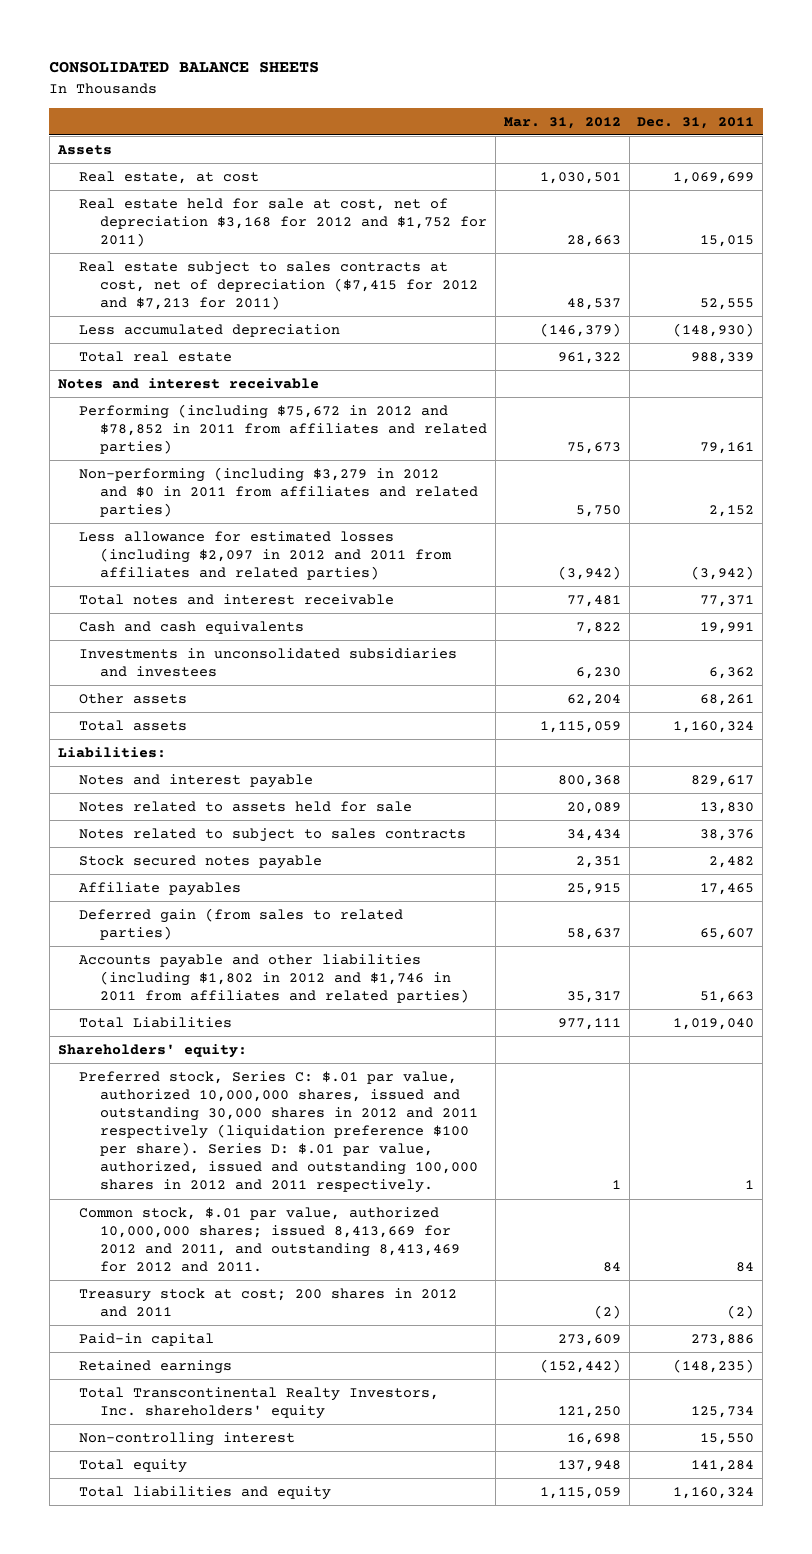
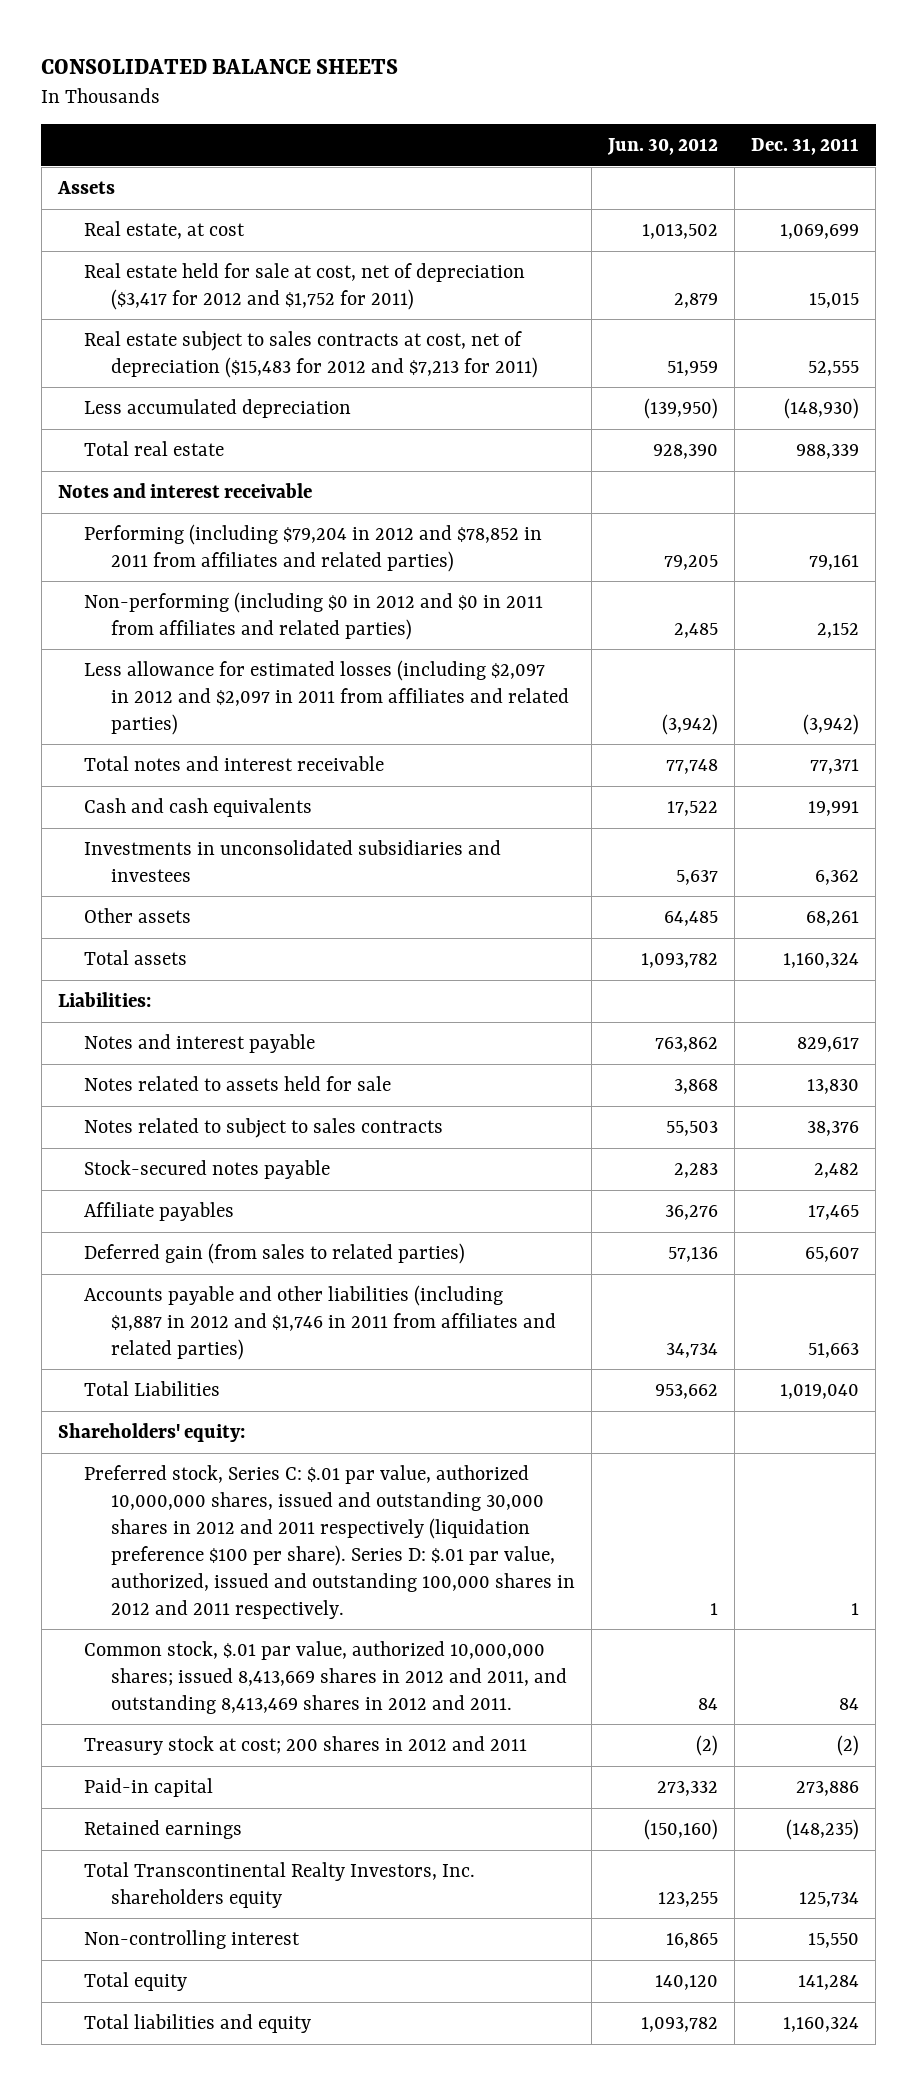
[503,116,621,129] Mar. 31, 2012 -> none
none -> [607,138,719,156] Jun. 30, 2012
[78,197,487,248] Real estate held for sale at cost, net of depreciation $3,168 for 2012 and $1,752 for 2011) -> [84,262,526,310] Real estate held for sale at cost, net of depreciation ($3,417 for 2012 and $1,752 for 2011)
[78,260,478,311] Real estate subject to sales contracts at cost, net of depreciation ($7,415 for 2012 and $7,213 for 2011) -> [84,330,539,378] Real estate subject to sales contracts at cost, net of depreciation ($15,483 for 2012 and $7,213 for 2011)
[78,403,487,455] Performing (including $75,672 in 2012 and $78,852 in 2011 from affiliates and related parties) -> [84,523,543,572] Performing (including $79,204 in 2012 and $78,852 in 2011 from affiliates and related parties)
[78,466,478,518] Non-performing (including $3,279 in 2012 and $0 in 2011 from affiliates and related parties) -> [84,591,544,640] Non-performing (including $0 in 2012 and $0 in 2011 from affiliates and related parties)
[78,530,452,581] Less allowance for estimated losses (including $2,097 in 2012 and 2011 from affiliates and related parties) -> [84,659,570,735] Less allowance for estimated losses (including $2,097 in 2012 and $2,097 in 2011 from affiliates and related parties)
[78,854,322,869] Stock secured notes payable -> [84,1159,331,1179] Stock-secured notes payable
[78,953,469,1004] Accounts payable and other liabilities (including $1,802 in 2012 and $1,746 in 2011 from affiliates and related parties) -> [84,1284,557,1360] Accounts payable and other liabilities (including $1,887 in 2012 and $1,746 in 2011 from affiliates and related parties)
[78,1206,460,1273] Common stock, $.01 par value, authorized 10,000,000 shares; issued 8,413,669 for 2012 and 2011, and outstanding 8,413,469 for 2012 and 2011. -> [84,1640,568,1714] Common stock, $.01 par value, authorized 10,000,000 shares; issued 8,413,669 shares in 2012 and 2011, and outstanding 8,413,469 shares in 2012 and 2011.
[78,1386,439,1419] Total Transcontinental Realty Investors, Inc. shareholders' equity -> [84,1861,476,1908] Total Transcontinental Realty Investors, Inc. shareholders equity

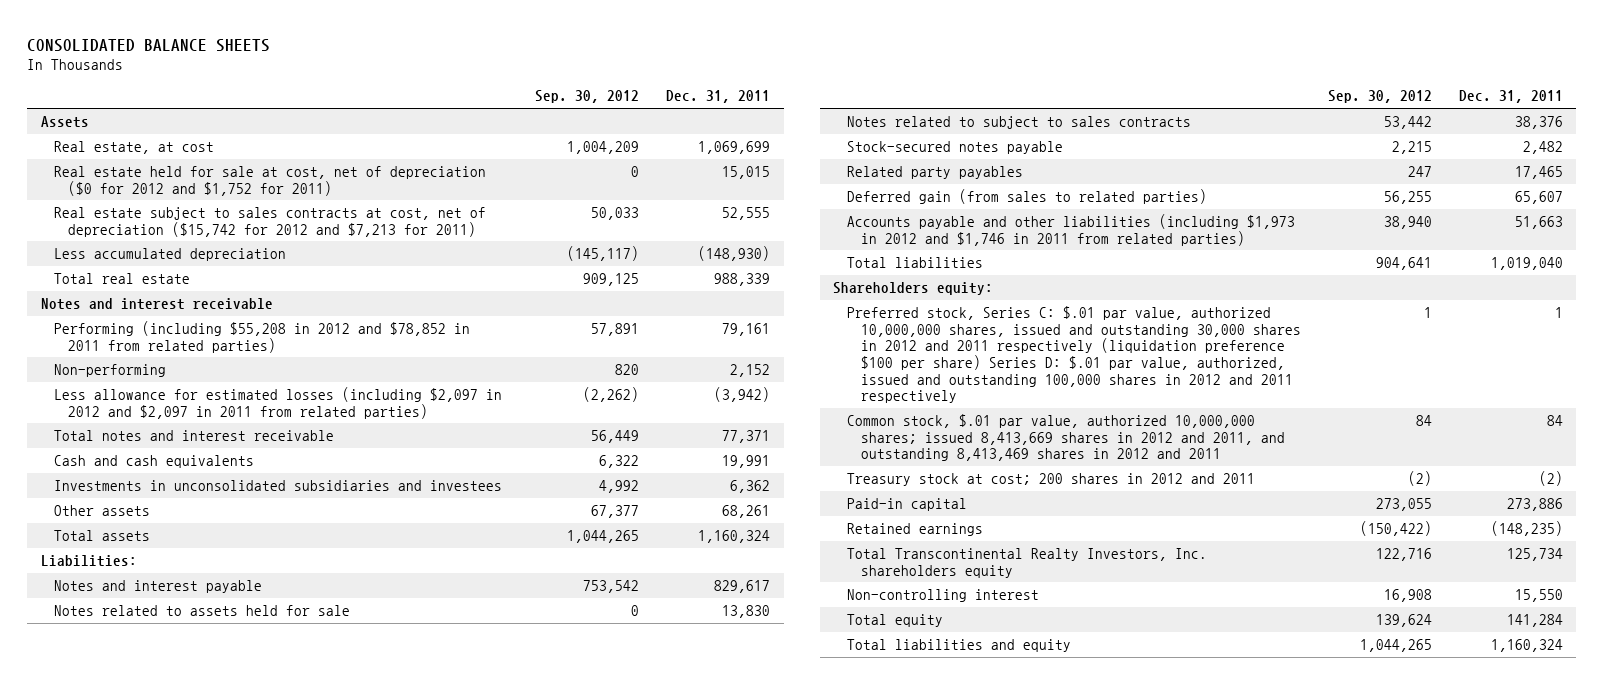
[607,138,719,156] Jun. 30, 2012 -> none
none -> [535,90,640,104] Sep. 30, 2012
[84,262,526,310] Real estate held for sale at cost, net of depreciation ($3,417 for 2012 and $1,752 for 2011) -> [54,165,487,196] Real estate held for sale at cost, net of depreciation ($0 for 2012 and $1,752 for 2011)
[84,330,539,378] Real estate subject to sales contracts at cost, net of depreciation ($15,483 for 2012 and $7,213 for 2011) -> [54,206,487,237] Real estate subject to sales contracts at cost, net of depreciation ($15,742 for 2012 and $7,213 for 2011)
[84,523,543,572] Performing (including $79,204 in 2012 and $78,852 in 2011 from affiliates and related parties) -> [54,320,471,353] Performing (including $55,208 in 2012 and $78,852 in 2011 from related parties)
[84,591,544,640] Non-performing (including $0 in 2012 and $0 in 2011 from affiliates and related parties) -> [54,363,167,377] Non-performing
[84,659,570,735] Less allowance for estimated losses (including $2,097 in 2012 and $2,097 in 2011 from affiliates and related parties) -> [54,386,503,419] Less allowance for estimated losses (including $2,097 in 2012 and $2,097 in 2011 from related parties)
[84,1201,235,1221] Affiliate payables -> [846,165,1023,179] Related party payables
[84,1284,557,1360] Accounts payable and other liabilities (including $1,887 in 2012 and $1,746 in 2011 from affiliates and related parties) -> [846,213,1295,246] Accounts payable and other liabilities (including $1,973 in 2012 and $1,746 in 2011 from related parties)
[84,1380,221,1396] Total Liabilities -> [846,256,983,268] Total liabilities
[57,1422,245,1442] Shareholders' equity: -> [833,281,994,295] Shareholders equity:
[84,1464,576,1619] Preferred stock, Series C: $.01 par value, authorized 10,000,000 shares, issued and outstanding 30,000 shares in 2012 and 2011 respectively (liquidation preference $100 per share). Series D: $.01 par value, authorized, issued and outstanding 100,000 shares in 2012 and 2011 respectively. -> [846,305,1301,404] Preferred stock, Series C: $.01 par value, authorized 10,000,000 shares, issued and outstanding 30,000 shares in 2012 and 2011 respectively (liquidation preference $100 per share) Series D: $.01 par value, authorized, issued and outstanding 100,000 shares in 2012 and 2011 respectively
[84,1640,568,1714] Common stock, $.01 par value, authorized 10,000,000 shares; issued 8,413,669 shares in 2012 and 2011, and outstanding 8,413,469 shares in 2012 and 2011. -> [846,413,1285,462] Common stock, $.01 par value, authorized 10,000,000 shares; issued 8,413,669 shares in 2012 and 2011, and outstanding 8,413,469 shares in 2012 and 2011

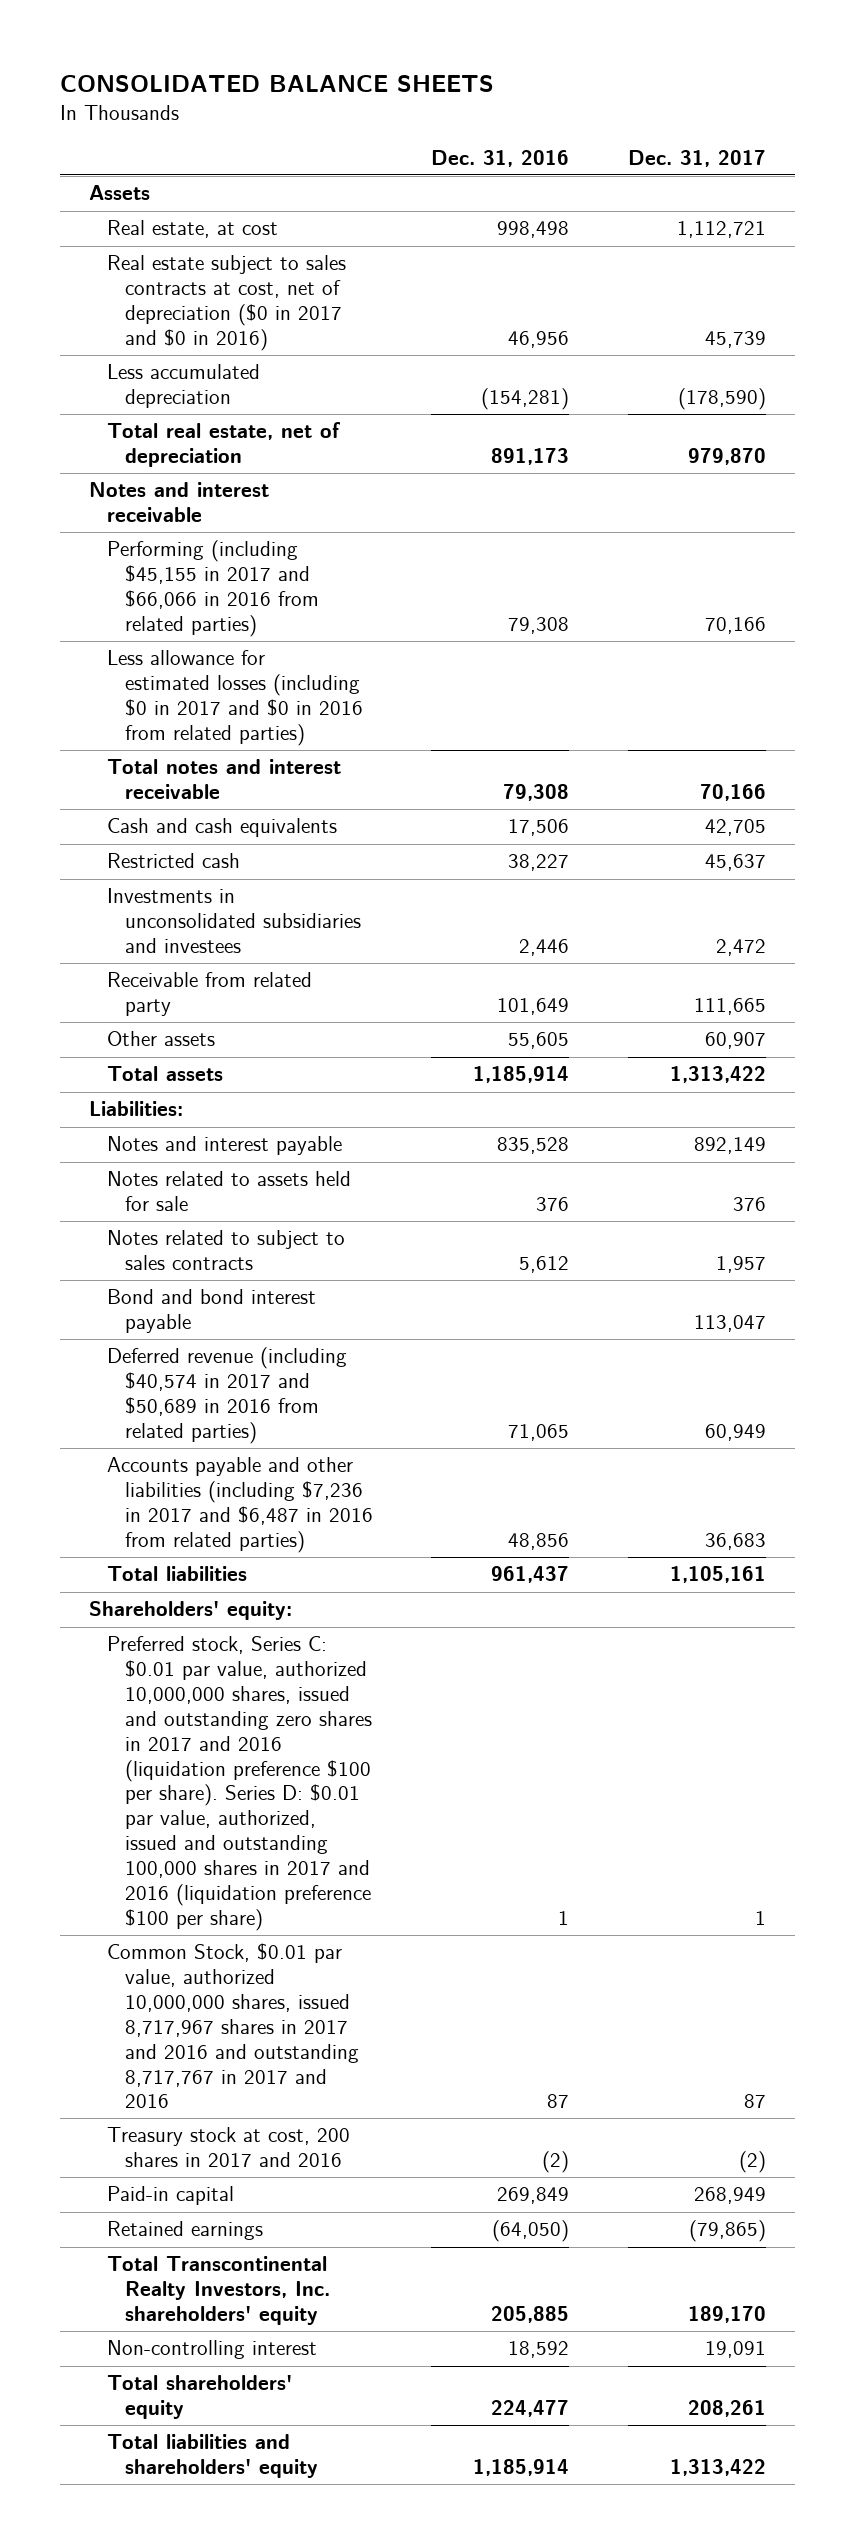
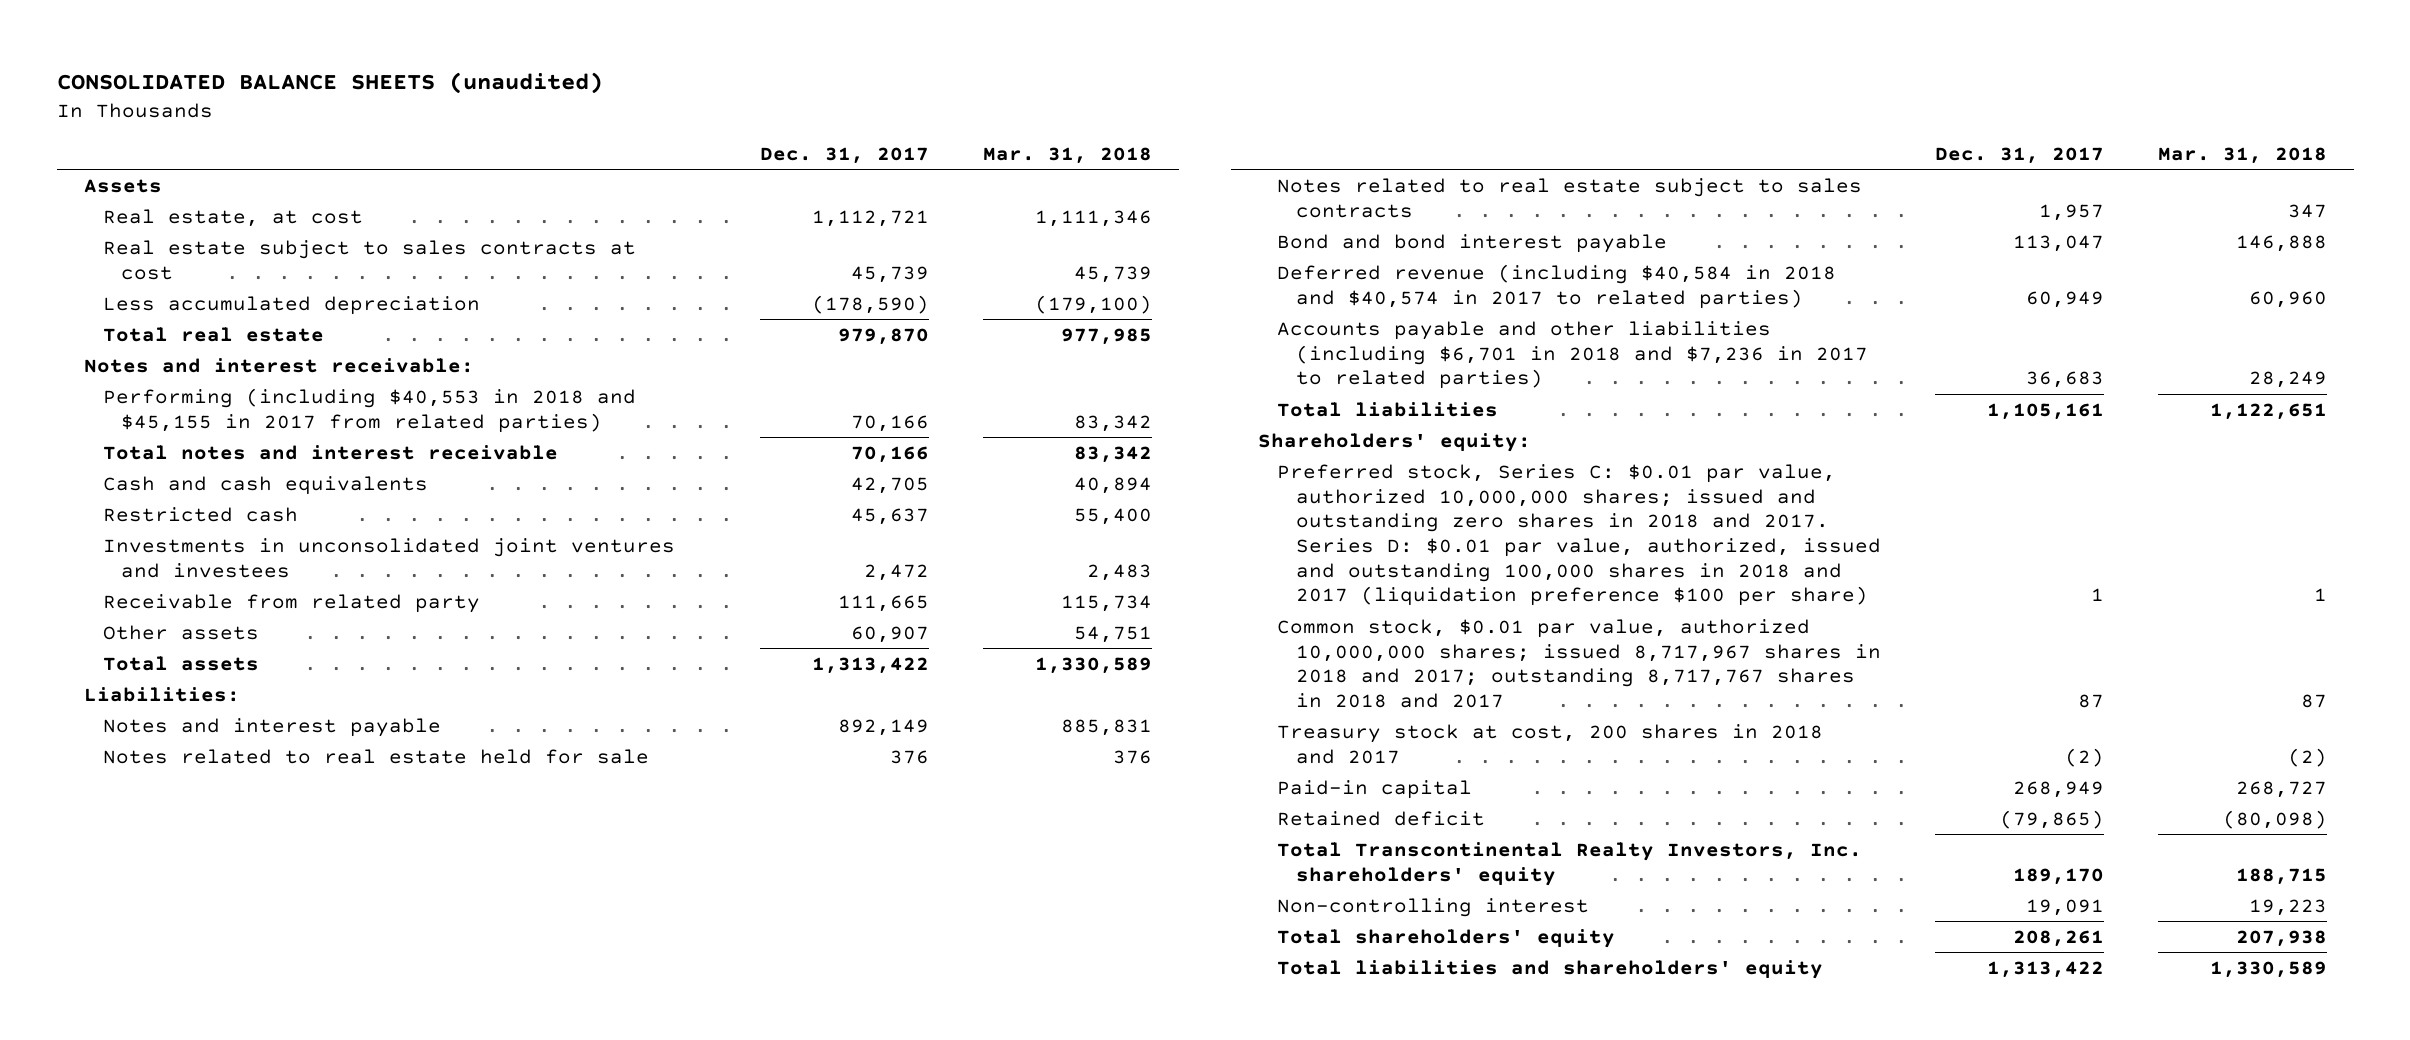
[59,74,494,92] CONSOLIDATED BALANCE SHEETS -> [56,72,603,95] CONSOLIDATED BALANCE SHEETS (unaudited)
[431,149,570,167] Dec. 31, 2016 -> none
none -> [983,146,1153,164] Mar. 31, 2018
[106,255,346,351] Real estate subject to sales contracts at cost, net of depreciation ($0 in 2017 and $0 in 2016) -> [102,239,636,280] Real estate subject to sales contracts at cost
[106,650,363,746] Less allowance for estimated losses (including $0 in 2017 and $0 in 2016 from related parties) -> none
[106,422,340,468] Total real estate, net of depreciation -> [102,326,324,342] Total real estate
[88,482,269,523] Notes and interest receivable -> [83,357,474,373] Notes and interest receivable:
[106,540,319,637] Performing (including $45,155 in 2017 and $66,066 in 2016 from related parties) -> [102,387,636,433] Performing (including $40,553 in 2018 and $45,155 in 2017 from related parties)
[106,888,361,954] Investments in unconsolidated subsidiaries and investees -> [102,537,675,578] Investments in unconsolidated joint ventures and investees
[106,1171,351,1212] Notes related to assets held for sale -> [102,748,649,764] Notes related to real estate held for sale
[106,1230,345,1271] Notes related to subject to sales contracts -> [1276,177,1862,218] Notes related to real estate subject to sales contracts
[106,1347,347,1444] Deferred revenue (including $40,574 in 2017 and $50,689 in 2016 from related parties) -> [1276,263,1836,309] Deferred revenue (including $40,584 in 2018 and $40,574 in 2017 to related parties)
[106,1457,373,1553] Accounts payable and other liabilities (including $7,236 in 2017 and $6,487 in 2016 from related parties) -> [1276,320,1868,390] Accounts payable and other liabilities (including $6,701 in 2018 and $7,236 in 2017 to related parties)
[106,1636,372,1931] Preferred stock, Series C: $0.01 par value, authorized 10,000,000 shares, issued and outstanding zero shares in 2017 and 2016 (liquidation preference $100 per share). Series D: $0.01 par value, authorized, issued and outstanding 100,000 shares in 2017 and 2016 (liquidation preference $100 per share) -> [1276,463,1881,607] Preferred stock, Series C: $0.01 par value, authorized 10,000,000 shares; issued and outstanding zero shares in 2018 and 2017. Series D: $0.01 par value, authorized, issued and outstanding 100,000 shares in 2018 and 2017 (liquidation preference $100 per share)
[106,1943,359,2109] Common Stock, $0.01 par value, authorized 10,000,000 shares, issued 8,717,967 shares in 2017 and 2016 and outstanding 8,717,767 in 2017 and 2016 -> [1276,618,1881,709] Common stock, $0.01 par value, authorized 10,000,000 shares; issued 8,717,967 shares in 2018 and 2017; outstanding 8,717,767 shares in 2018 and 2017
[106,2127,350,2168] Treasury stock at cost, 200 shares in 2017 and 2016 -> [1276,723,1823,764] Treasury stock at cost, 200 shares in 2018 and 2017
[106,2221,263,2241] Retained earnings -> [1276,810,1485,826] Retained deficit

